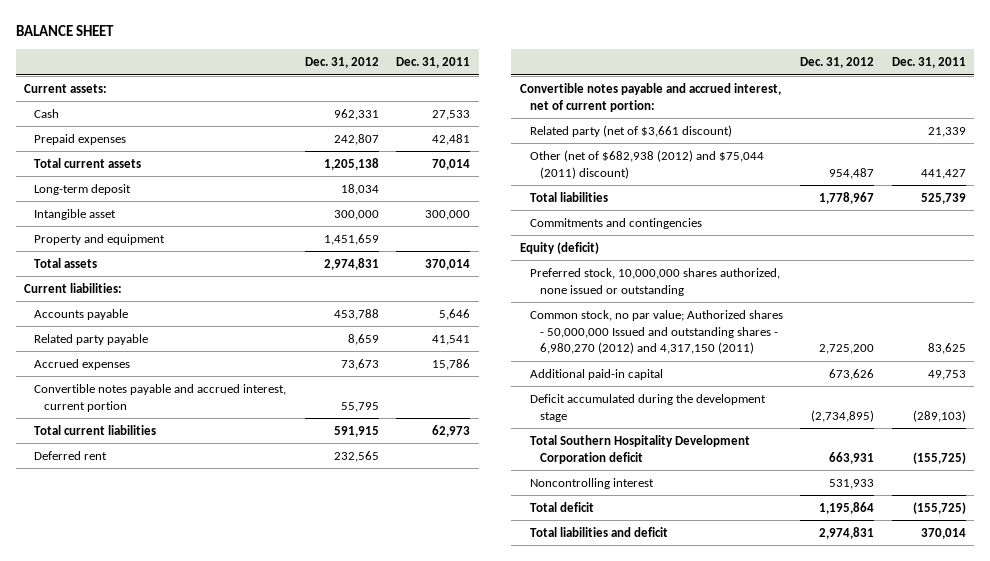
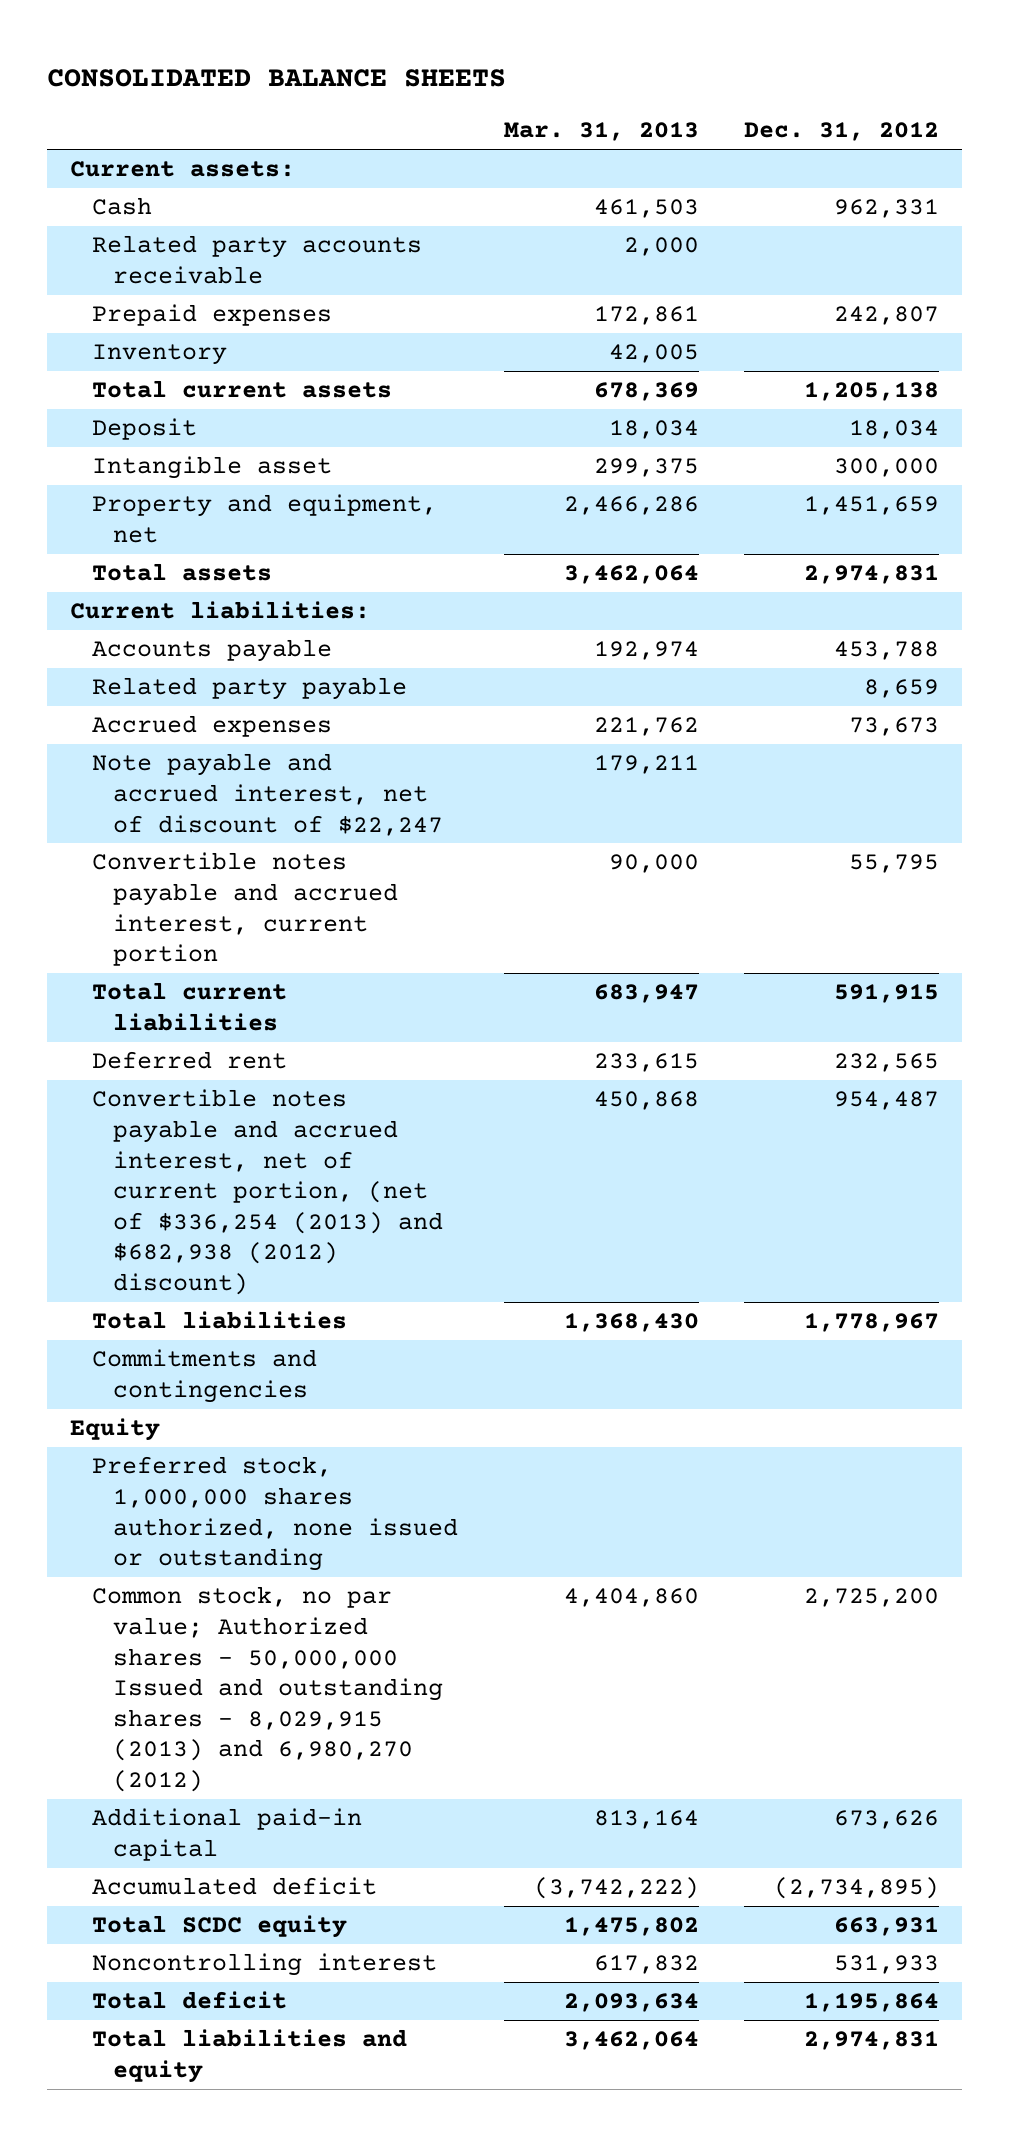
[15,25,114,37] BALANCE SHEET -> [47,69,507,88] CONSOLIDATED BALANCE SHEETS
[396,57,471,69] Dec. 31, 2011 -> none
none -> [503,122,699,142] Mar. 31, 2013
none -> [91,235,422,284] Related party accounts receivable
none -> [91,344,227,366] Inventory
[34,183,132,195] Long-term deposit -> [91,418,197,441] Deposit
[34,233,166,245] Property and equipment -> [91,494,437,543] Property and equipment, net
none -> [91,753,444,836] Note payable and accrued interest, net of discount of $22,247
[520,82,782,112] Convertible notes payable and accrued interest, net of current portion: -> none
[530,124,733,137] Related party (net of $3,661 discount) -> none
[530,149,765,179] Other (net of $682,938 (2012) and $75,044 (2011) discount) -> [91,1089,444,1296] Convertible notes payable and accrued interest, net of current portion, (net of $336,254 (2013) and $682,938 (2012) discount)
[520,241,600,254] Equity (deficit) -> [70,1418,161,1442] Equity
[530,267,781,296] Preferred stock, 10,000,000 shares authorized, none issued or outstanding -> [91,1456,459,1572] Preferred stock, 1,000,000 shares authorized, none issued or outstanding
[530,309,784,355] Common stock, no par value; Authorized shares - 50,000,000 Issued and outstanding shares - 6,980,270 (2012) and 4,317,150 (2011) -> [91,1586,444,1793] Common stock, no par value; Authorized shares - 50,000,000 Issued and outstanding shares - 8,029,915 (2013) and 6,980,270 (2012)
[530,393,767,422] Deficit accumulated during the development stage -> [91,1877,377,1896] Accumulated deficit
[530,434,751,464] Total Southern Hospitality Development Corporation deficit -> [91,1915,347,1939] Total SCDC equity
[530,526,669,537] Total liabilities and deficit -> [91,2029,407,2083] Total liabilities and equity

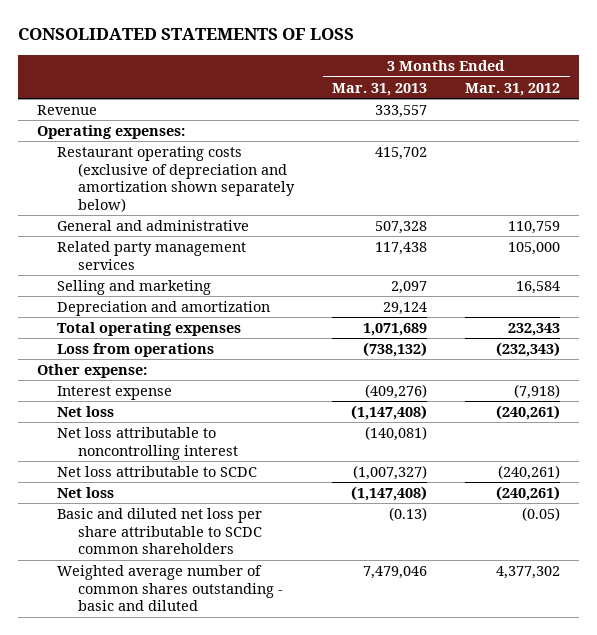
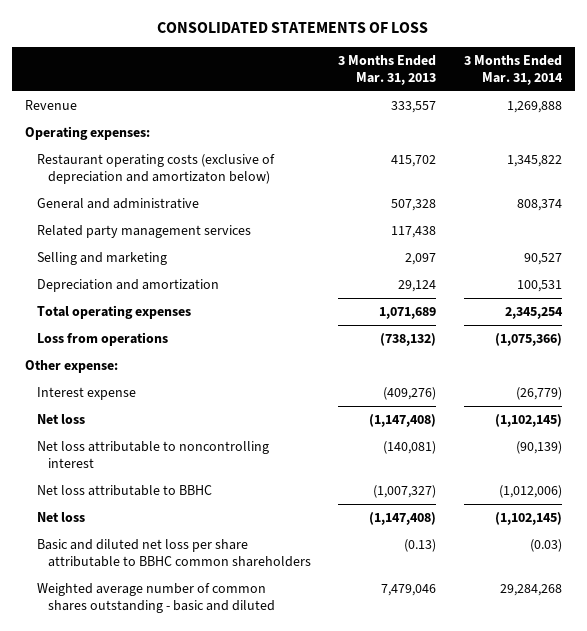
[465,82,561,96] Mar. 31, 2012 -> none
none -> [463,55,563,86] 3 Months Ended Mar. 31, 2014
[57,146,295,212] Restaurant operating costs (exclusive of depreciation and amortization shown separately below) -> [36,153,275,184] Restaurant operating costs (exclusive of depreciation and amortizaton below)
[57,466,258,478] Net loss attributable to SCDC -> [36,484,212,496] Net loss attributable to BBHC
[57,508,263,555] Basic and diluted net loss per share attributable to SCDC common shareholders -> [36,538,312,567] Basic and diluted net loss per share attributable to BBHC common shareholders

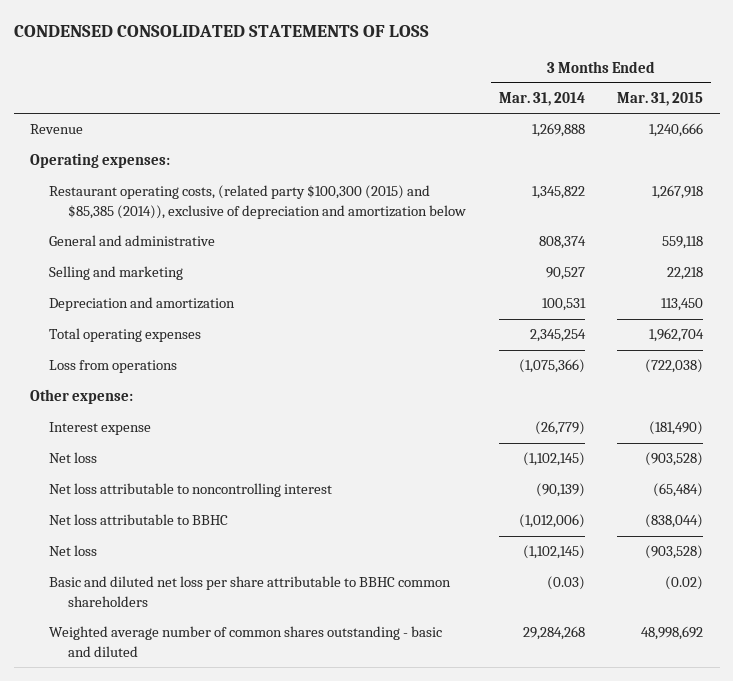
[157,22,429,34] CONSOLIDATED STATEMENTS OF LOSS -> [13,25,429,38] CONDENSED CONSOLIDATED STATEMENTS OF LOSS
[338,55,437,86] 3 Months Ended Mar. 31, 2013 -> none
none -> [617,92,704,107] Mar. 31, 2015
[36,153,275,184] Restaurant operating costs (exclusive of depreciation and amortizaton below) -> [49,185,467,220] Restaurant operating costs, (related party $100,300 (2015) and $85,385 (2014)), exclusive of depreciation and amortization below
[36,224,251,238] Related party management services -> none

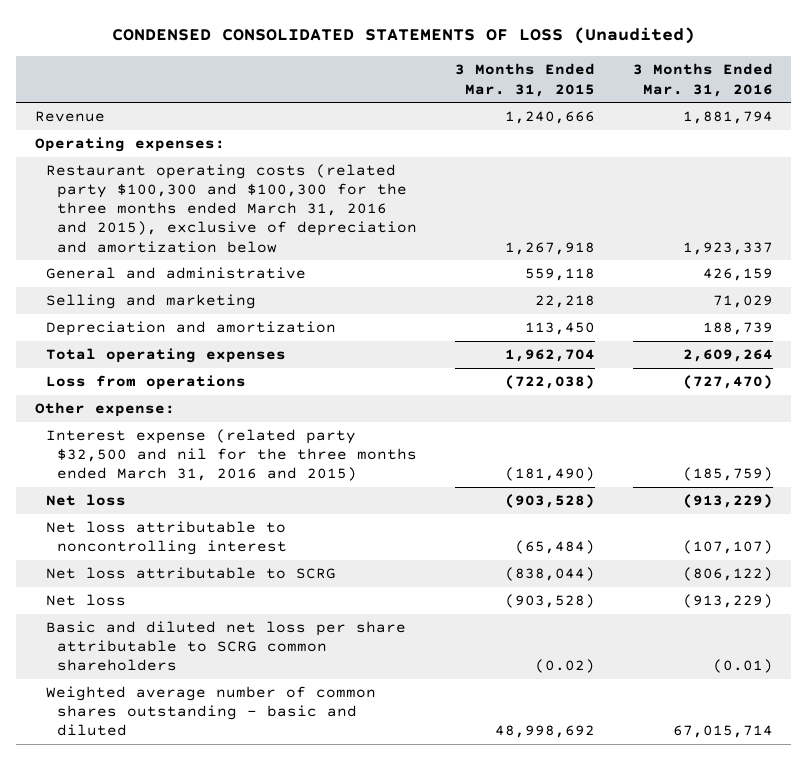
[13,25,429,38] CONDENSED CONSOLIDATED STATEMENTS OF LOSS -> [111,27,695,45] CONDENSED CONSOLIDATED STATEMENTS OF LOSS (Unaudited)
[498,92,585,107] Mar. 31, 2014 -> none
none -> [632,63,773,97] 3 Months Ended Mar. 31, 2016
[49,185,467,220] Restaurant operating costs, (related party $100,300 (2015) and $85,385 (2014)), exclusive of depreciation and amortization below -> [45,164,418,253] Restaurant operating costs (related party $100,300 and $100,300 for the three months ended March 31, 2016 and 2015), exclusive of depreciation and amortization below
[49,422,152,436] Interest expense -> [45,429,418,482] Interest expense (related party $32,500 and nil for the three months ended March 31, 2016 and 2015)
[49,514,229,526] Net loss attributable to BBHC -> [45,567,336,580] Net loss attributable to SCRG
[49,576,452,608] Basic and diluted net loss per share attributable to BBHC common shareholders -> [45,621,406,672] Basic and diluted net loss per share attributable to SCRG common shareholders

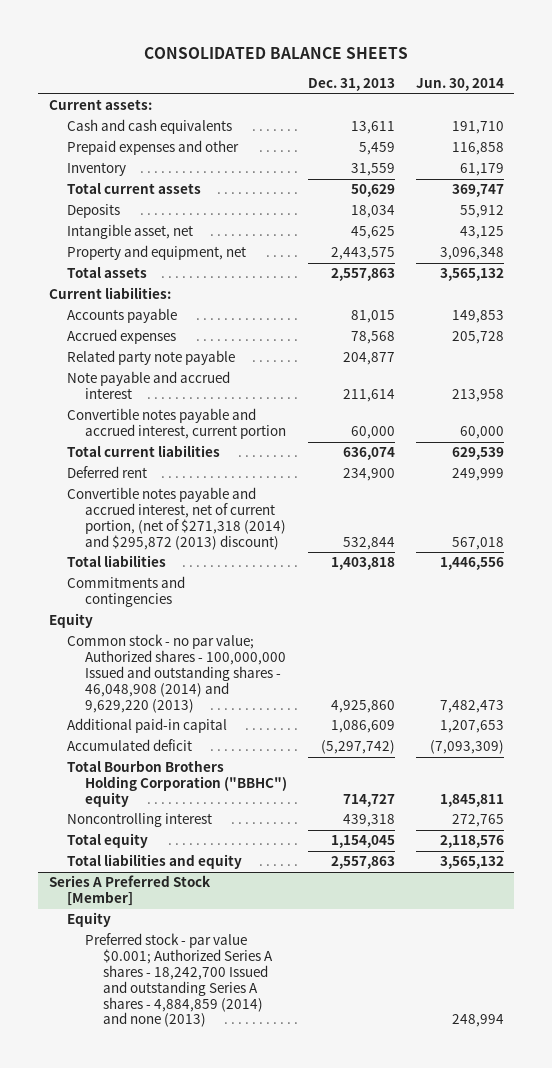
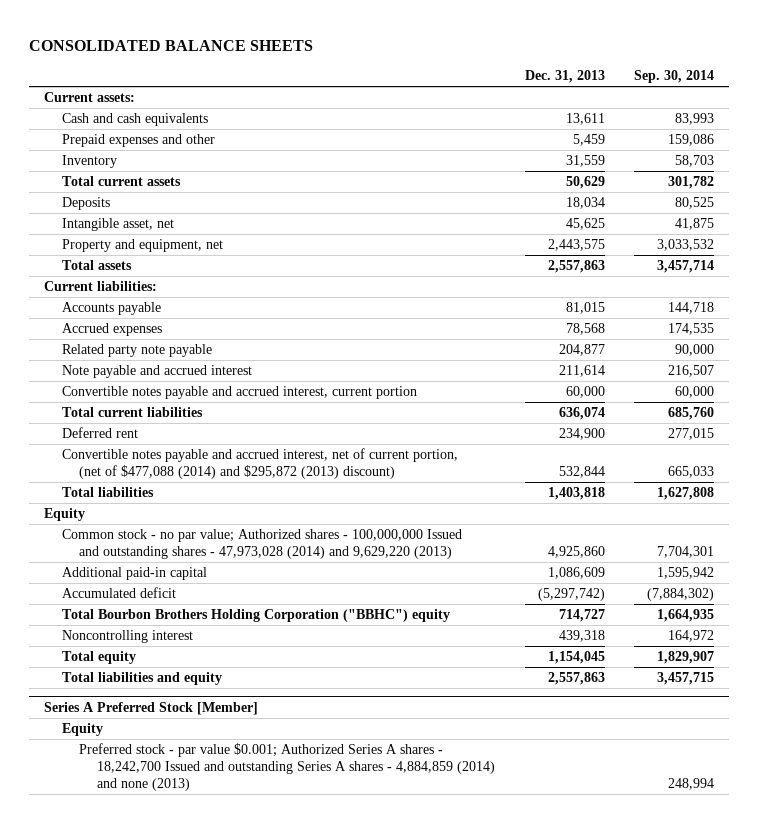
[415,78,504,92] Jun. 30, 2014 -> none
none -> [634,70,715,84] Sep. 30, 2014
[66,487,287,550] Convertible notes payable and accrued interest, net of current portion, (net of $271,318 (2014) and $295,872 (2013) discount) -> [61,448,458,480] Convertible notes payable and accrued interest, net of current portion, (net of $477,088 (2014) and $295,872 (2013) discount)
[66,576,185,608] Commitments and contingencies -> none
[66,634,287,713] Common stock - no par value; Authorized shares - 100,000,000 Issued and outstanding shares - 46,048,908 (2014) and 9,629,220 (2013) -> [61,529,462,560] Common stock - no par value; Authorized shares - 100,000,000 Issued and outstanding shares - 47,973,028 (2014) and 9,629,220 (2013)

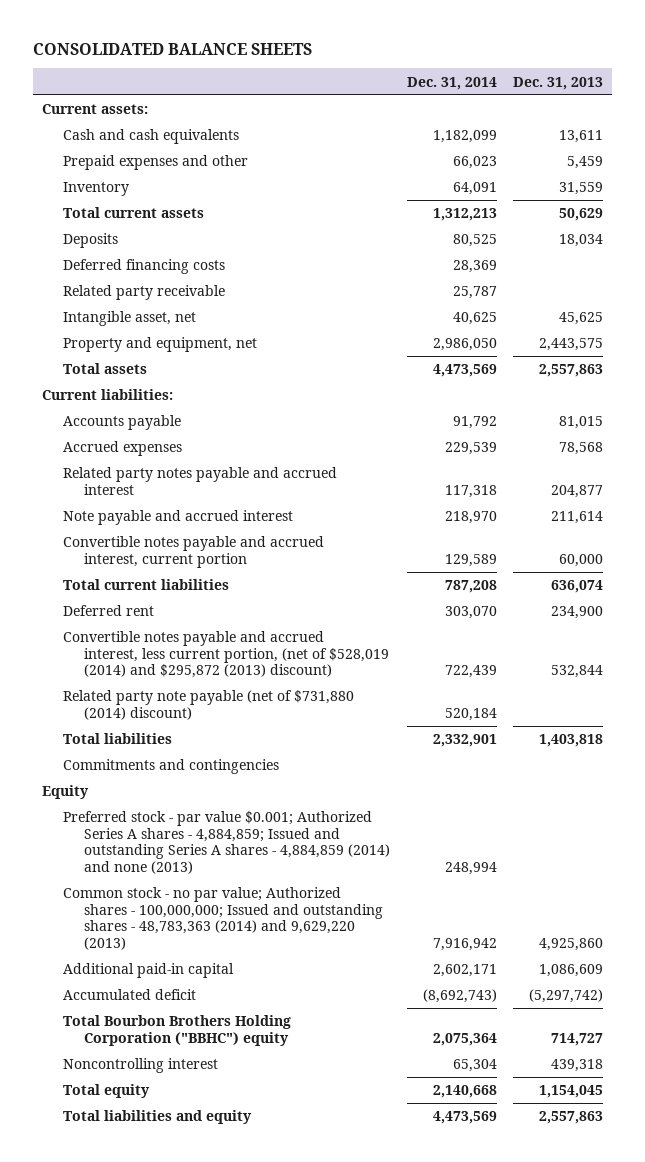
[634,70,715,84] Sep. 30, 2014 -> none
none -> [406,76,497,90] Dec. 31, 2014
none -> [62,259,225,275] Deferred financing costs
none -> [62,285,225,301] Related party receivable
[61,344,212,358] Related party note payable -> [62,467,337,495] Related party notes payable and accrued interest
[61,448,458,480] Convertible notes payable and accrued interest, net of current portion, (net of $477,088 (2014) and $295,872 (2013) discount) -> [62,631,389,679] Convertible notes payable and accrued interest, less current portion, (net of $528,019 (2014) and $295,872 (2013) discount)
none -> [62,690,354,720] Related party note payable (net of $731,880 (2014) discount)
none -> [62,759,279,775] Commitments and contingencies
none -> [62,811,390,874] Preferred stock - par value $0.001; Authorized Series A shares - 4,884,859; Issued and outstanding Series A shares - 4,884,859 (2014) and none (2013)
[61,529,462,560] Common stock - no par value; Authorized shares - 100,000,000 Issued and outstanding shares - 47,973,028 (2014) and 9,629,220 (2013) -> [62,887,383,950] Common stock - no par value; Authorized shares - 100,000,000; Issued and outstanding shares - 48,783,363 (2014) and 9,629,220 (2013)
[43,701,258,715] Series A Preferred Stock [Member] -> none
[61,723,103,737] Equity -> none
[79,743,496,792] Preferred stock - par value $0.001; Authorized Series A shares - 18,242,700 Issued and outstanding Series A shares - 4,884,859 (2014) and none (2013) -> none

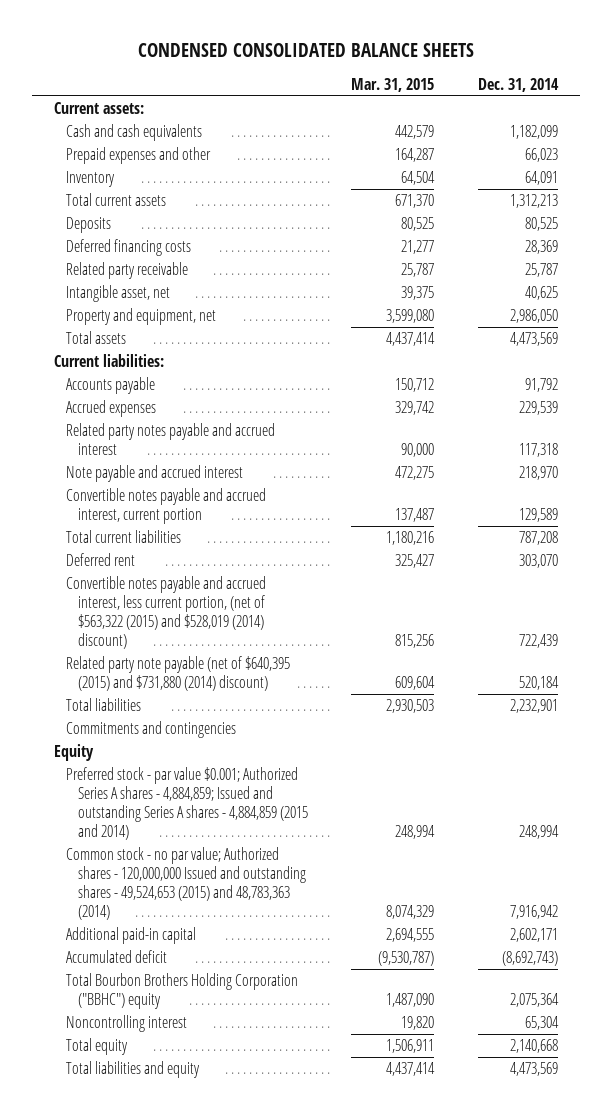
[33,42,313,55] CONSOLIDATED BALANCE SHEETS -> [137,42,474,57] CONDENSED CONSOLIDATED BALANCE SHEETS
[513,76,604,90] Dec. 31, 2013 -> none
none -> [351,78,435,93] Mar. 31, 2015
[62,631,389,679] Convertible notes payable and accrued interest, less current portion, (net of $528,019 (2014) and $295,872 (2013) discount) -> [65,576,266,649] Convertible notes payable and accrued interest, less current portion, (net of $563,322 (2015) and $528,019 (2014) discount)
[62,690,354,720] Related party note payable (net of $731,880 (2014) discount) -> [65,656,290,692] Related party note payable (net of $640,395 (2015) and $731,880 (2014) discount)
[432,734,497,748] 2,332,901 -> [509,699,558,714] 2,232,901
[62,811,390,874] Preferred stock - par value $0.001; Authorized Series A shares - 4,884,859; Issued and outstanding Series A shares - 4,884,859 (2014) and none (2013) -> [65,767,308,840] Preferred stock - par value $0.001; Authorized Series A shares - 4,884,859; Issued and outstanding Series A shares - 4,884,859 (2015 and 2014)
[62,887,383,950] Common stock - no par value; Authorized shares - 100,000,000; Issued and outstanding shares - 48,783,363 (2014) and 9,629,220 (2013) -> [65,847,306,920] Common stock - no par value; Authorized shares - 120,000,000 Issued and outstanding shares - 49,524,653 (2015) and 48,783,363 (2014)

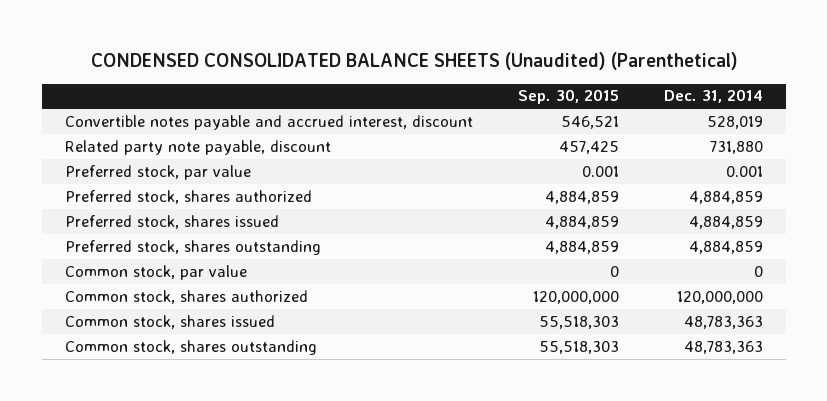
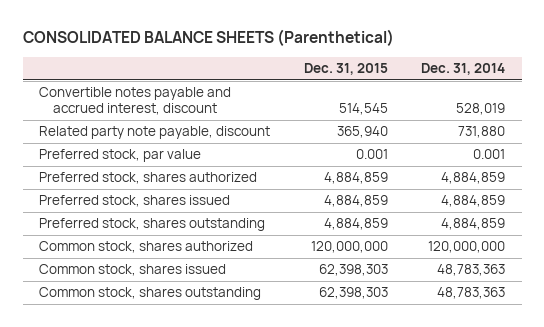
[90,52,738,71] CONDENSED CONSOLIDATED BALANCE SHEETS (Unaudited) (Parenthetical) -> [22,29,394,47] CONSOLIDATED BALANCE SHEETS (Parenthetical)
[517,89,619,105] Sep. 30, 2015 -> none
none -> [303,63,388,76] Dec. 31, 2015
[64,264,247,280] Common stock, par value -> none

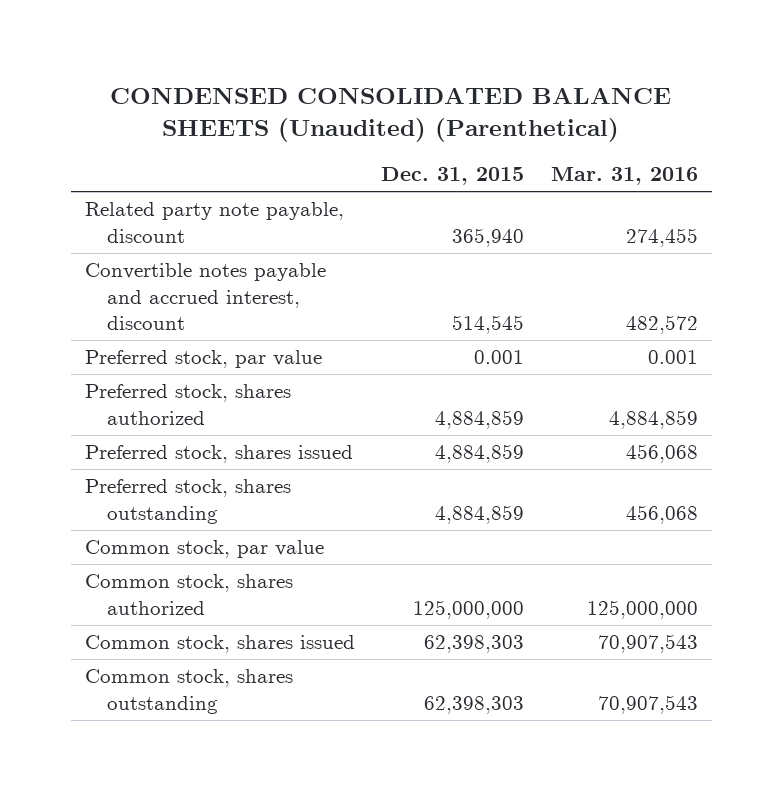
[22,29,394,47] CONSOLIDATED BALANCE SHEETS (Parenthetical) -> [110,86,672,143] CONDENSED CONSOLIDATED BALANCE SHEETS (Unaudited) (Parenthetical)
[420,63,505,76] Dec. 31, 2014 -> none
none -> [551,167,699,186] Mar. 31, 2016
[39,87,232,115] Convertible notes payable and accrued interest, discount -> [84,263,326,331] Convertible notes payable and accrued interest, discount
none -> [84,540,324,559] Common stock, par value
[310,241,388,254] 120,000,000 -> [413,599,525,619] 125,000,000

